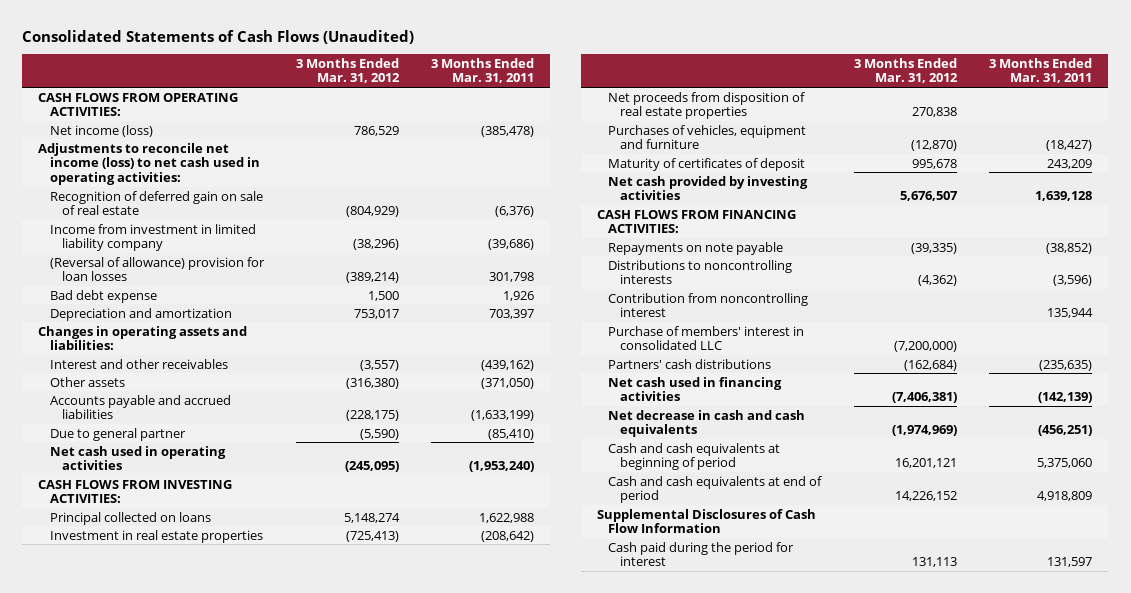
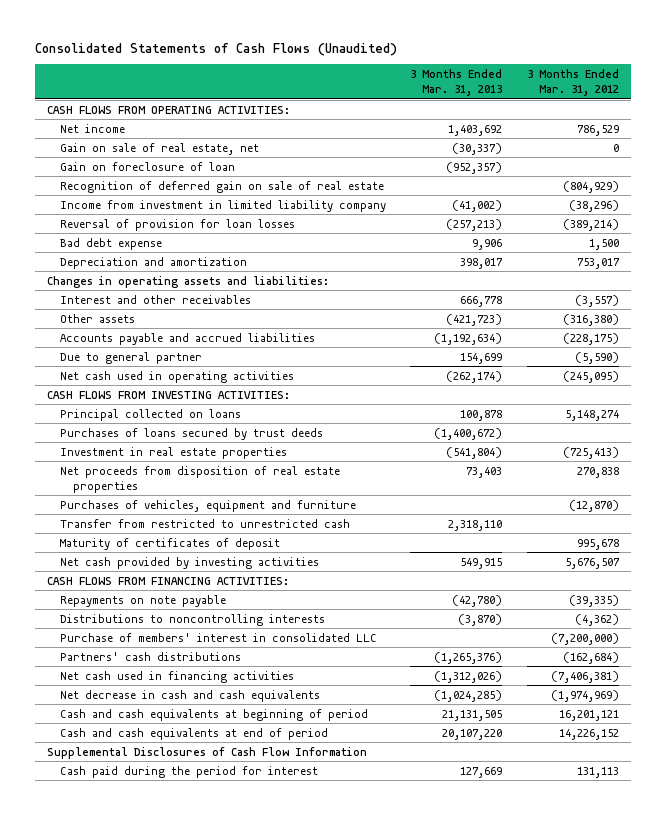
[430,57,534,84] 3 Months Ended Mar. 31, 2011 -> none
none -> [410,69,503,97] 3 Months Ended Mar. 31, 2013
[38,142,260,186] Adjustments to reconcile net income (loss) to net cash used in operating activities: -> none
[49,124,153,137] Net income (loss) -> [59,123,125,133] Net income
none -> [59,142,259,155] Gain on sale of real estate, net
none -> [59,161,235,171] Gain on foreclosure of loan
[49,256,265,282] (Reversal of allowance) provision for loan losses -> [59,218,295,231] Reversal of provision for loan losses
none -> [59,427,323,440] Purchases of loans secured by trust deeds
none -> [59,518,350,528] Transfer from restricted to unrestricted cash
[608,292,809,318] Contribution from noncontrolling interest -> none

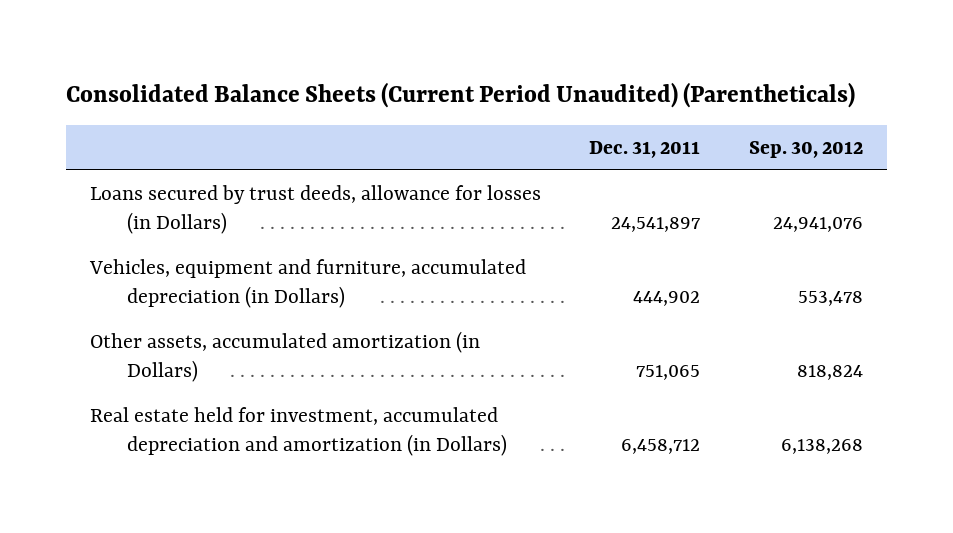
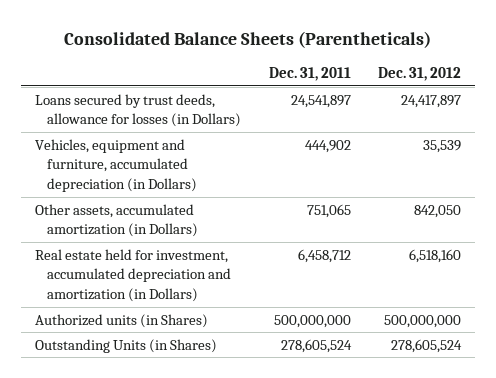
[65,81,855,108] Consolidated Balance Sheets (Current Period Unaudited) (Parentheticals) -> [63,30,431,48] Consolidated Balance Sheets (Parentheticals)
[748,140,863,158] Sep. 30, 2012 -> none
none -> [377,67,461,82] Dec. 31, 2012
none -> [35,313,209,328] Authorized units (in Shares)
none -> [35,338,218,353] Outstanding Units (in Shares)

